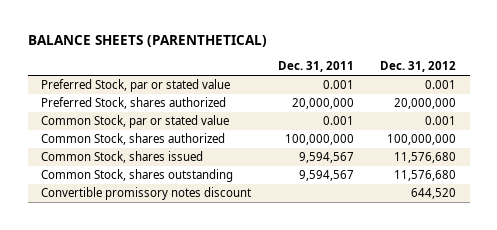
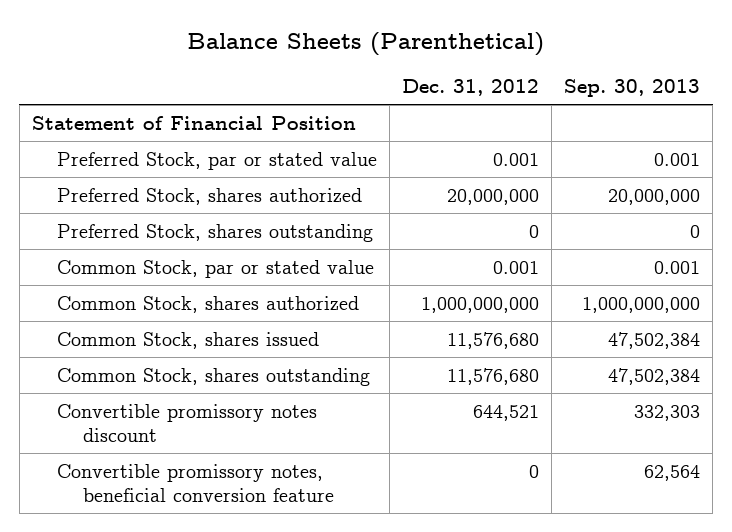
[27,35,267,48] BALANCE SHEETS (PARENTHETICAL) -> [186,32,544,57] Balance Sheets (Parenthetical)
[277,61,354,73] Dec. 31, 2011 -> none
none -> [564,79,701,98] Sep. 30, 2013
none -> [31,115,356,130] Statement of Financial Position
none -> [57,223,374,242] Preferred Stock, shares outstanding
[387,134,457,146] 100,000,000 -> [421,296,540,313] 1,000,000,000
[411,188,457,200] 644,520 -> [473,404,540,421] 644,521
none -> [57,463,334,502] Convertible promissory notes, beneficial conversion feature

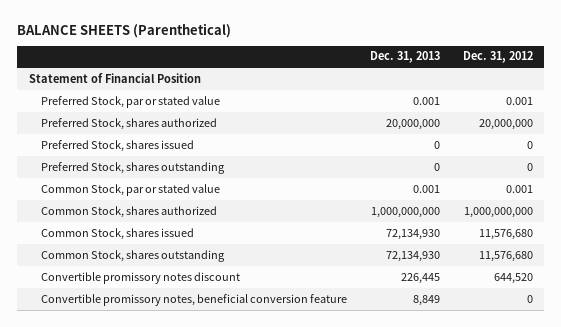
[186,32,544,57] Balance Sheets (Parenthetical) -> [17,22,232,38] BALANCE SHEETS (Parenthetical)
[564,79,701,98] Sep. 30, 2013 -> none
none -> [370,51,441,64] Dec. 31, 2013
none -> [41,139,195,152] Preferred Stock, shares issued
[473,404,540,421] 644,521 -> [493,272,533,284] 644,520

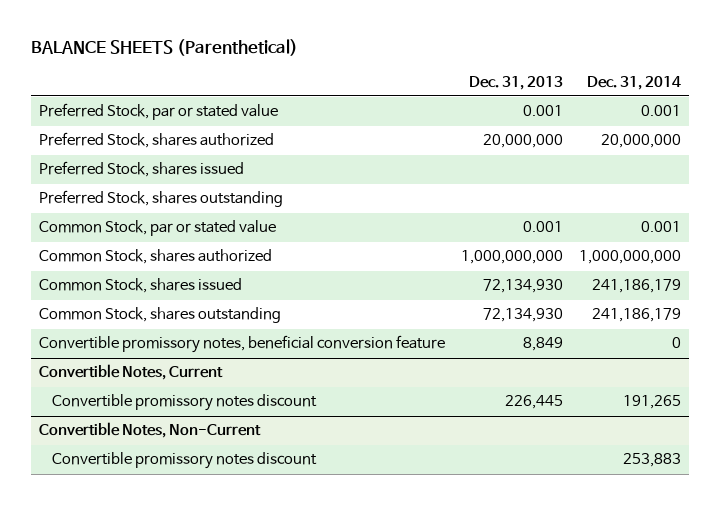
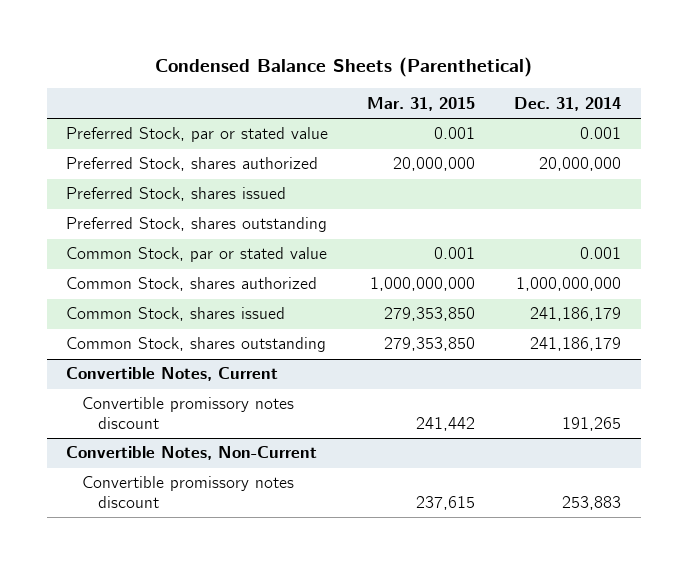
[30,38,298,56] BALANCE SHEETS (Parenthetical) -> [154,57,532,78] Condensed Balance Sheets (Parenthetical)
[468,75,563,90] Dec. 31, 2013 -> none
none -> [367,96,476,111] Mar. 31, 2015
[38,335,445,354] Convertible promissory notes, beneficial conversion feature -> none

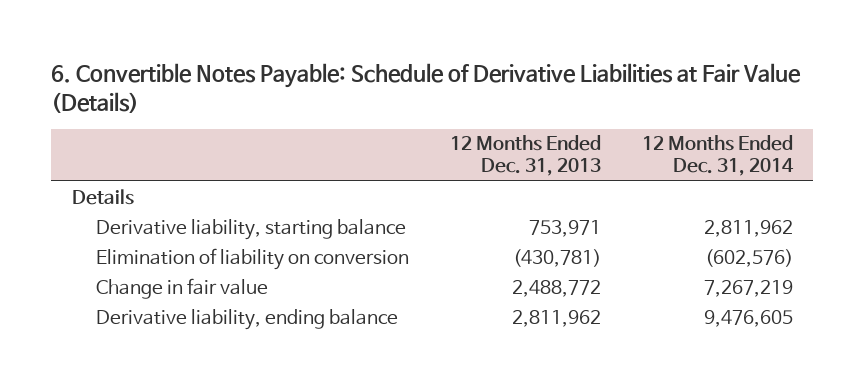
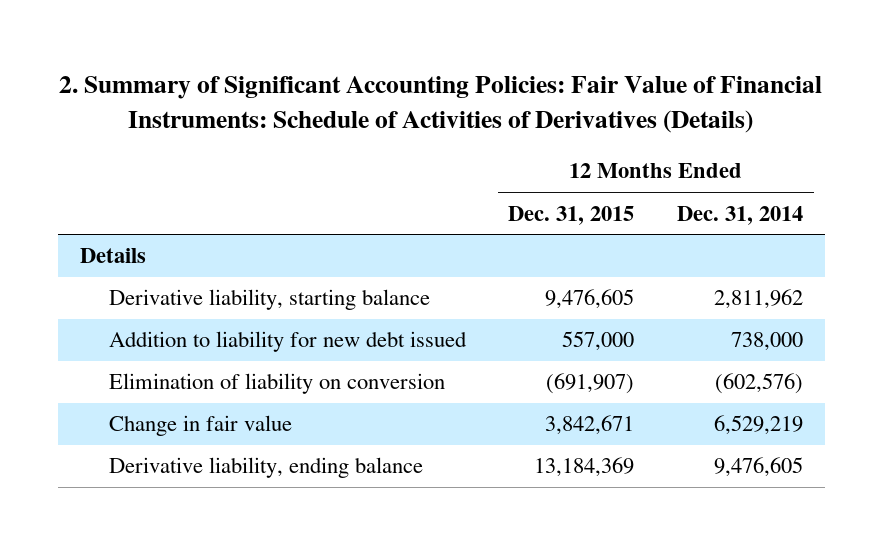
[51,62,802,113] 6. Convertible Notes Payable: Schedule of Derivative Liabilities at Fair Value (Details) -> [59,75,823,133] 2. Summary of Significant Accounting Policies: Fair Value of Financial Instruments: Schedule of Activities of Derivatives (Details)
[449,135,601,177] 12 Months Ended Dec. 31, 2013 -> none
none -> [508,205,635,225] Dec. 31, 2015
none -> [108,331,467,353] Addition to liability for new debt issued
[703,279,793,297] 7,267,219 -> [714,415,804,436] 6,529,219

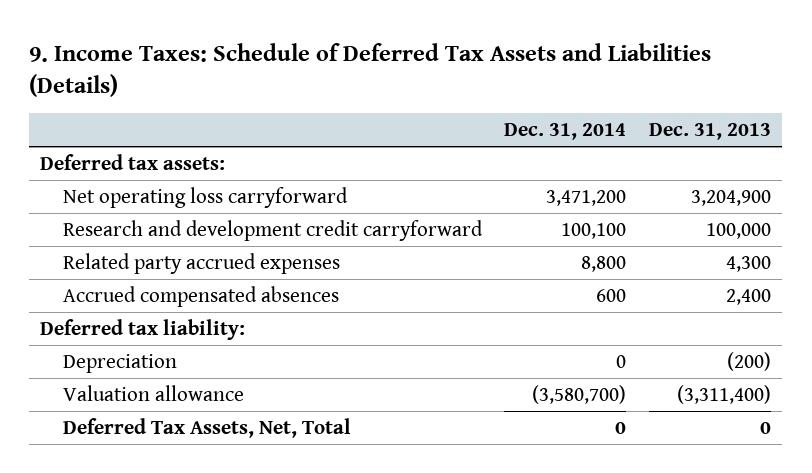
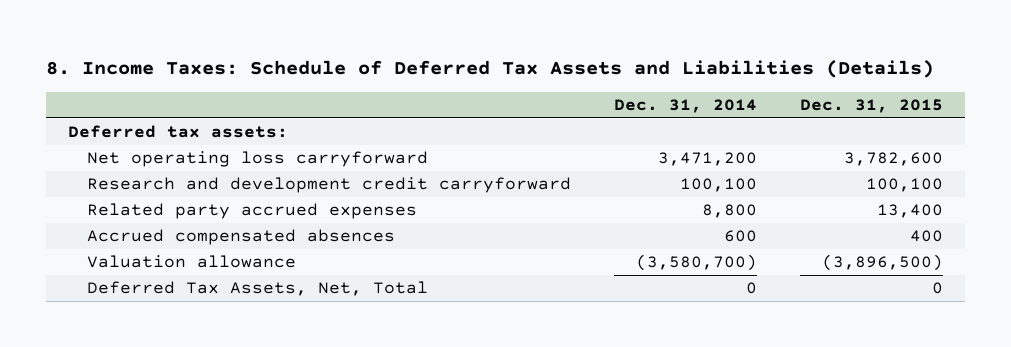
[29,42,712,97] 9. Income Taxes: Schedule of Deferred Tax Assets and Liabilities (Details) -> [45,59,934,78] 8. Income Taxes: Schedule of Deferred Tax Assets and Liabilities (Details)
[649,122,772,140] Dec. 31, 2013 -> none
none -> [800,99,944,114] Dec. 31, 2015
[40,319,246,341] Deferred tax liability: -> none
[62,354,177,374] Depreciation -> none

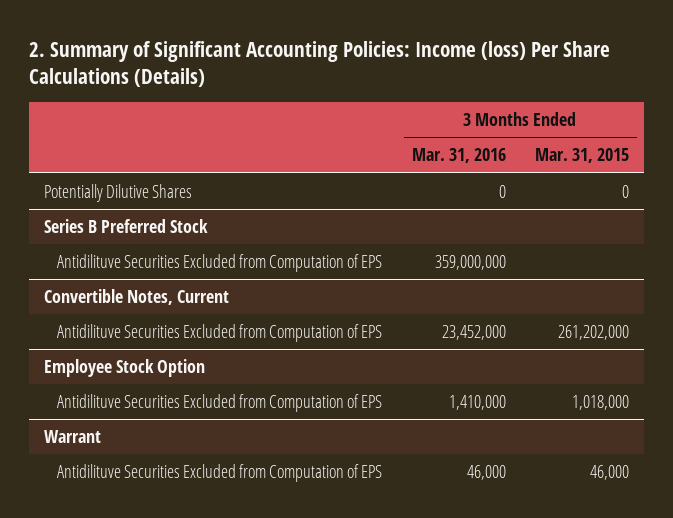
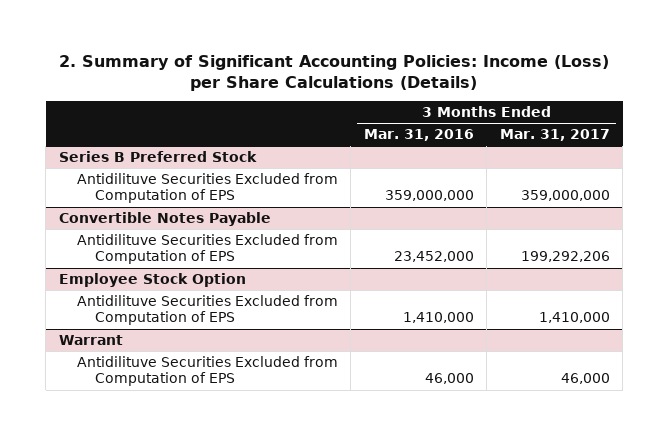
[29,40,611,88] 2. Summary of Significant Accounting Policies: Income (loss) Per Share Calculations (Details) -> [59,54,610,91] 2. Summary of Significant Accounting Policies: Income (Loss) per Share Calculations (Details)
[535,148,630,164] Mar. 31, 2015 -> none
none -> [499,129,610,142] Mar. 31, 2017
[43,183,192,202] Potentially Dilutive Shares -> none
[43,288,229,305] Convertible Notes, Current -> [58,211,271,226] Convertible Notes Payable

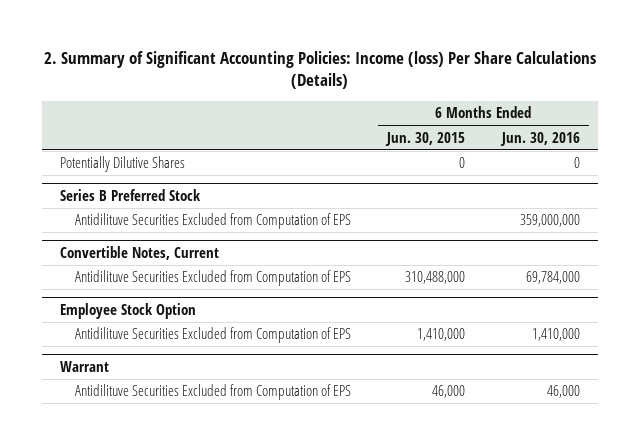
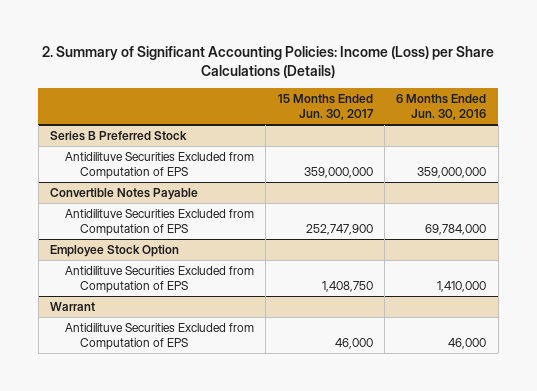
[43,51,596,90] 2. Summary of Significant Accounting Policies: Income (loss) Per Share Calculations (Details) -> [42,46,495,79] 2. Summary of Significant Accounting Policies: Income (Loss) per Share Calculations (Details)
[385,131,466,146] Jun. 30, 2015 -> none
none -> [277,94,374,121] 15 Months Ended Jun. 30, 2017
[59,156,185,173] Potentially Dilutive Shares -> none
[59,245,219,260] Convertible Notes, Current -> [50,187,199,200] Convertible Notes Payable

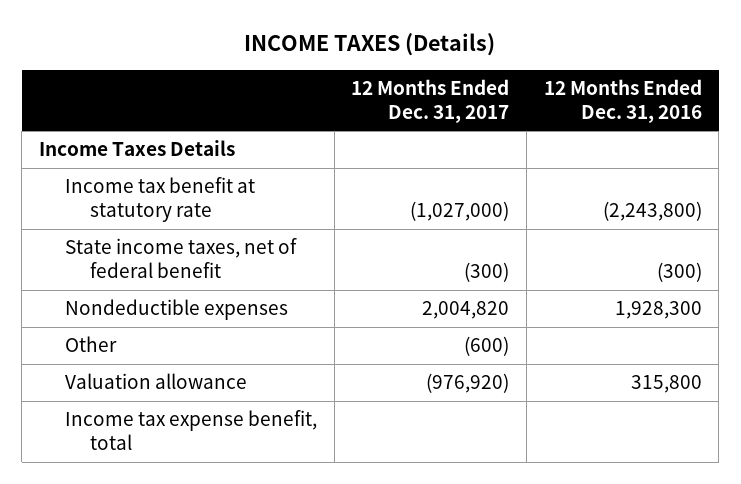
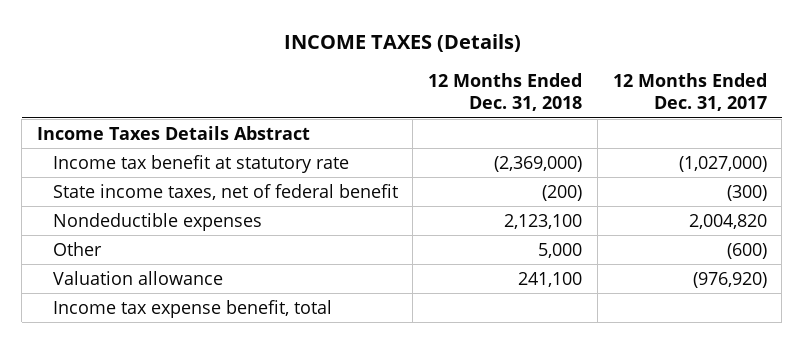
[543,78,702,123] 12 Months Ended Dec. 31, 2016 -> none
none -> [428,73,583,112] 12 Months Ended Dec. 31, 2018
[39,140,236,157] Income Taxes Details -> [37,125,311,140] Income Taxes Details Abstract

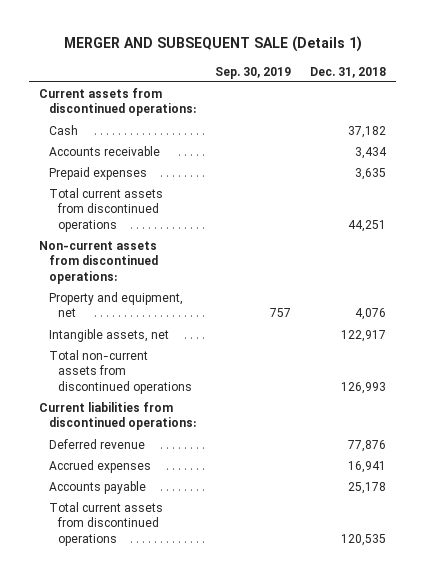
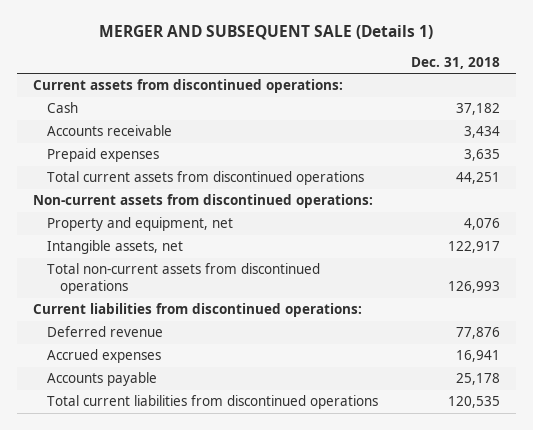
[215,66,292,79] Sep. 30, 2019 -> none
[48,501,163,547] Total current assets from discontinued operations -> [46,395,378,410] Total current liabilities from discontinued operations

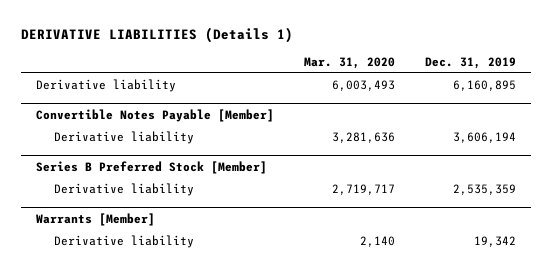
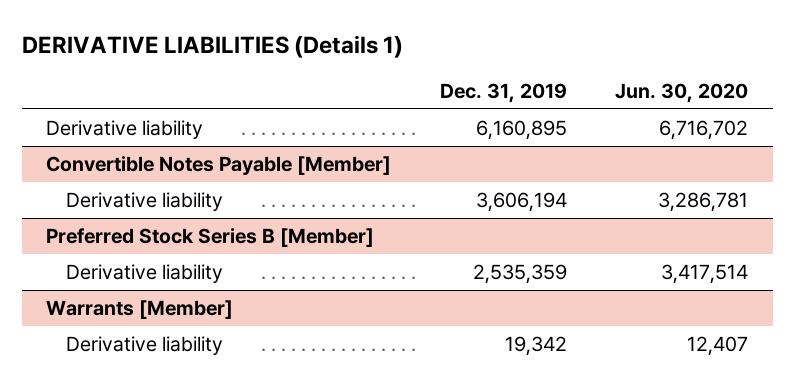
[303,56,395,69] Mar. 31, 2020 -> none
none -> [615,82,749,103] Jun. 30, 2020
[35,160,267,174] Series B Preferred Stock [Member] -> [46,227,375,247] Preferred Stock Series B [Member]

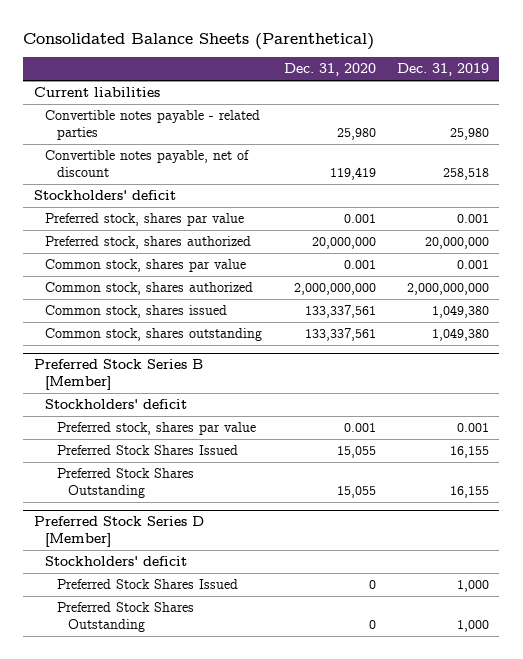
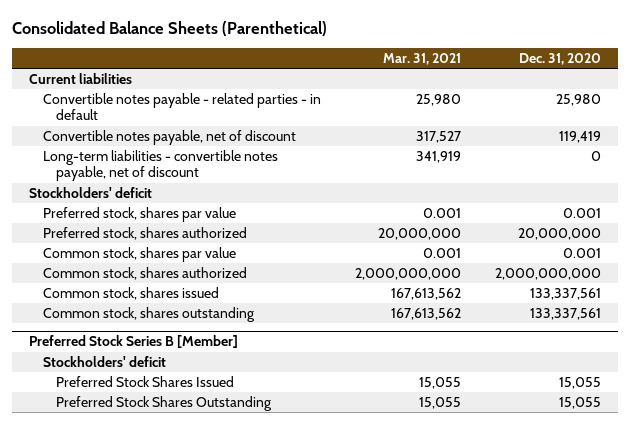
[396,63,489,77] Dec. 31, 2019 -> none
none -> [382,52,461,65] Mar. 31, 2021
[45,110,261,140] Convertible notes payable - related parties -> [42,93,321,121] Convertible notes payable - related parties - in default
none -> [42,150,278,182] Long-term liabilities - convertible notes payable, net of discount
[56,422,256,436] Preferred stock, shares par value -> none
[33,516,204,548] Preferred Stock Series D [Member] -> none
[45,556,188,567] Stockholders' deficit -> none
[56,579,238,590] Preferred Stock Shares Issued -> none
[56,602,194,632] Preferred Stock Shares Outstanding -> none

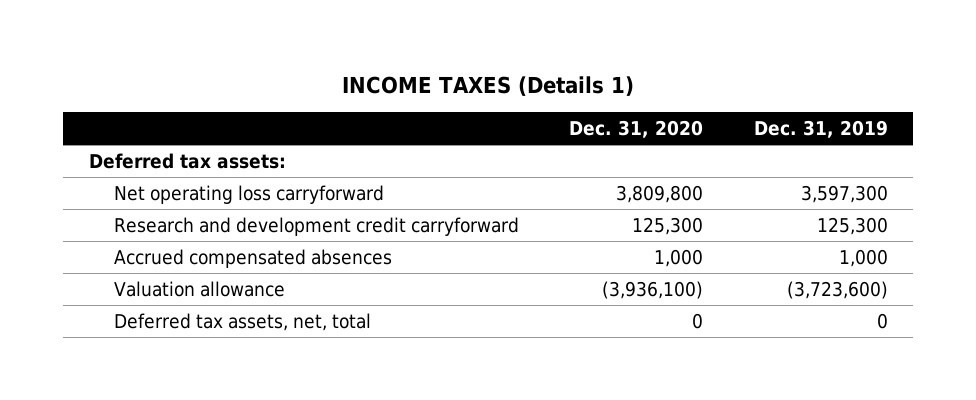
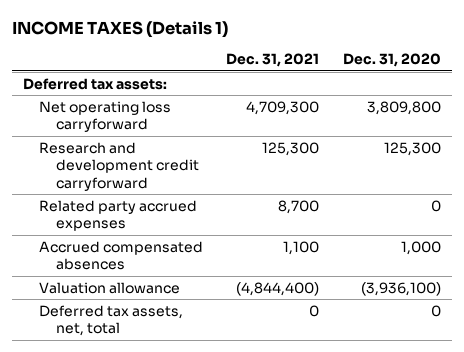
[753,120,888,139] Dec. 31, 2019 -> none
none -> [226,53,320,68] Dec. 31, 2021
none -> [39,199,198,232] Related party accrued expenses

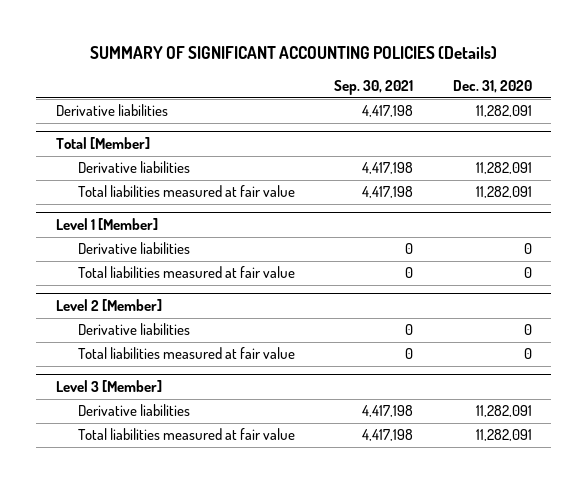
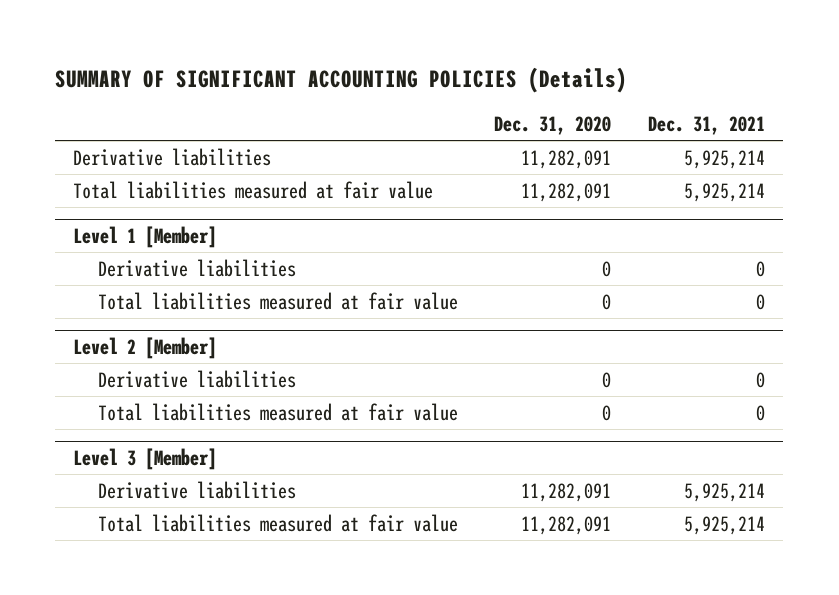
[334,79,414,95] Sep. 30, 2021 -> none
none -> [648,115,766,135] Dec. 31, 2021
[55,136,150,149] Total [Member] -> none
[77,161,190,174] Derivative liabilities -> none

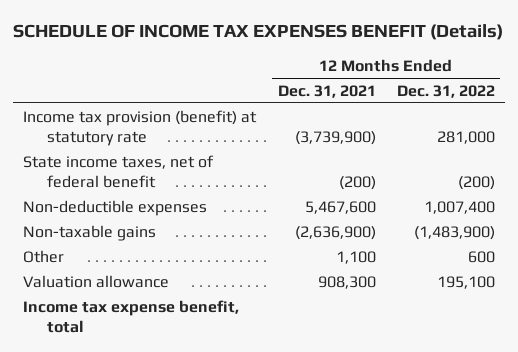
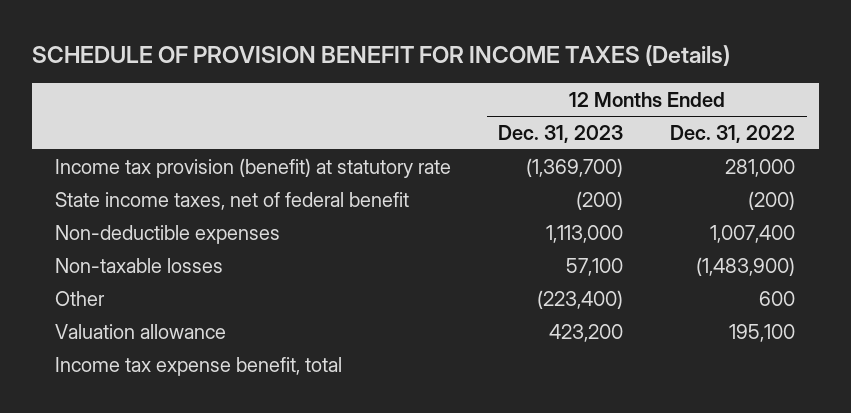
[12,24,503,41] SCHEDULE OF INCOME TAX EXPENSES BENEFIT (Details) -> [31,45,730,67] SCHEDULE OF PROVISION BENEFIT FOR INCOME TAXES (Details)
[277,84,376,98] Dec. 31, 2021 -> none
none -> [498,124,624,143] Dec. 31, 2023
[23,224,157,241] Non-taxable gains -> [55,257,224,273] Non-taxable losses

